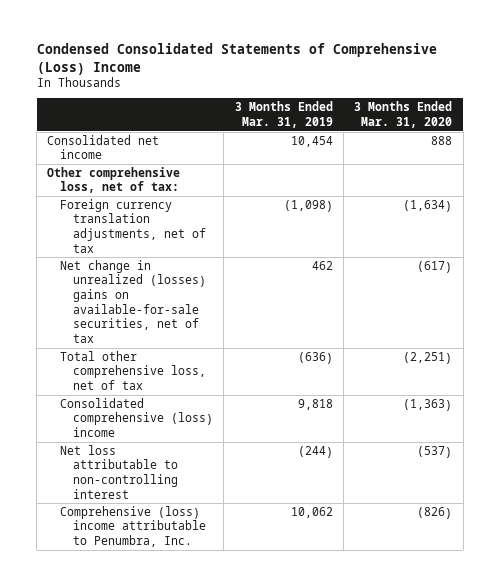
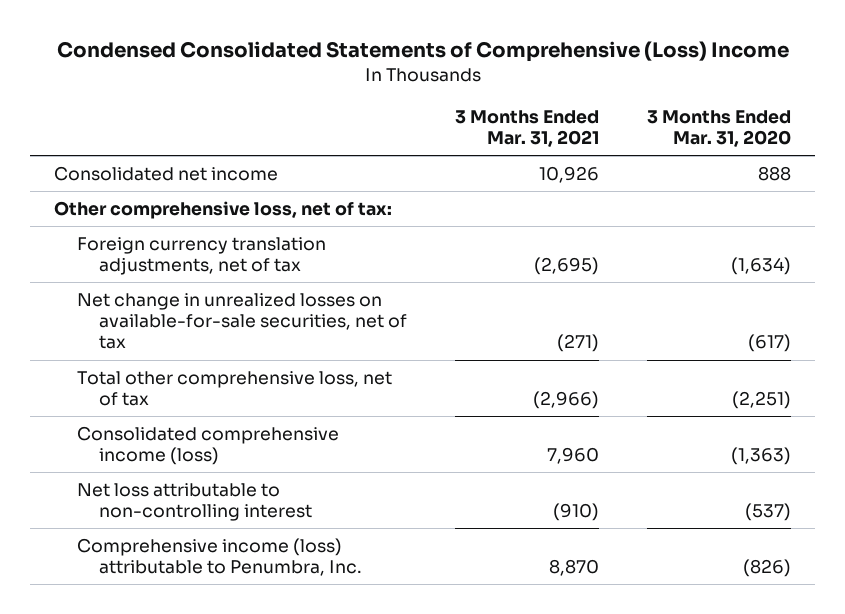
[234,101,333,128] 3 Months Ended Mar. 31, 2019 -> none
none -> [455,109,600,147] 3 Months Ended Mar. 31, 2021
[60,259,207,344] Net change in unrealized (losses) gains on available-for-sale securities, net of tax -> [76,292,408,350] Net change in unrealized losses on available-for-sale securities, net of tax
[60,397,214,438] Consolidated comprehensive (loss) income -> [76,425,339,466] Consolidated comprehensive income (loss)
[60,505,207,548] Comprehensive (loss) income attributable to Penumbra, Inc. -> [76,537,363,577] Comprehensive income (loss) attributable to Penumbra, Inc.

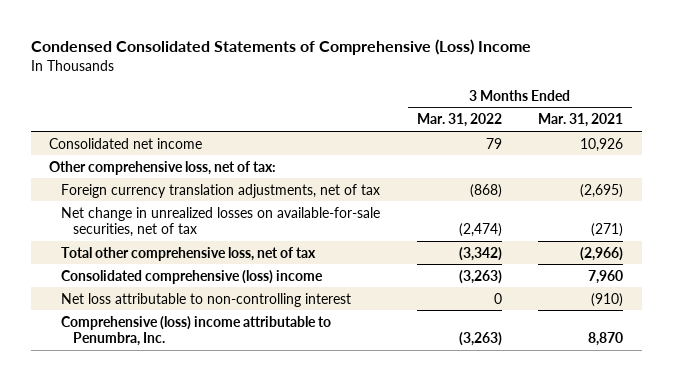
[647,109,792,147] 3 Months Ended Mar. 31, 2020 -> none
none -> [416,113,502,128] Mar. 31, 2022
[76,425,339,466] Consolidated comprehensive income (loss) -> [61,269,324,284] Consolidated comprehensive (loss) income
[76,537,363,577] Comprehensive income (loss) attributable to Penumbra, Inc. -> [61,315,332,347] Comprehensive (loss) income attributable to Penumbra, Inc.

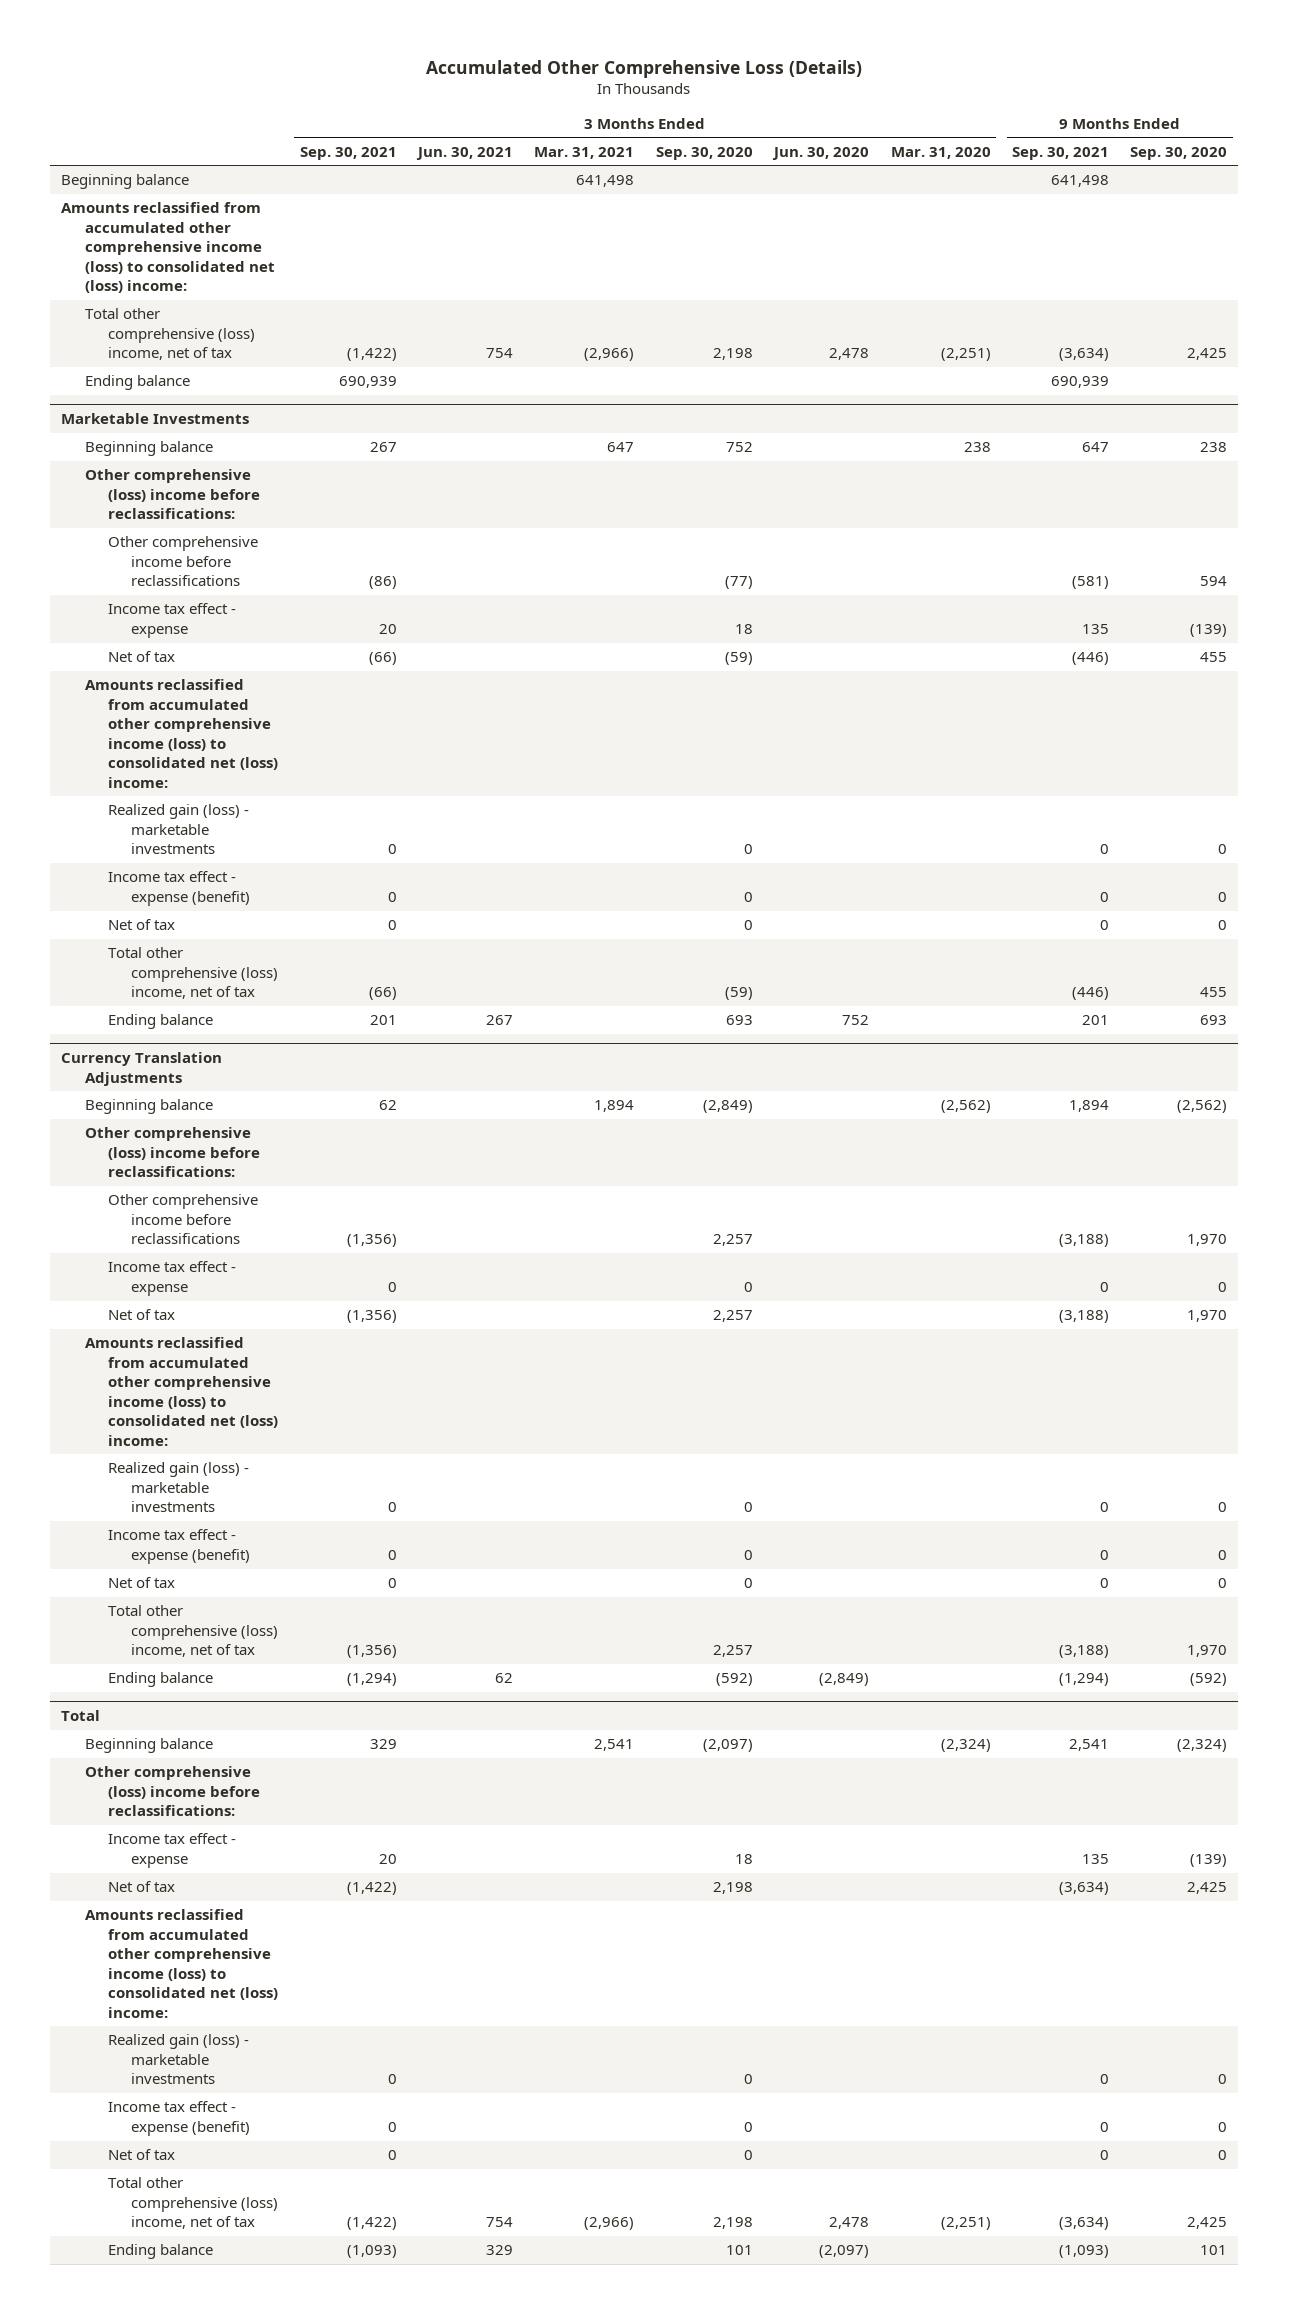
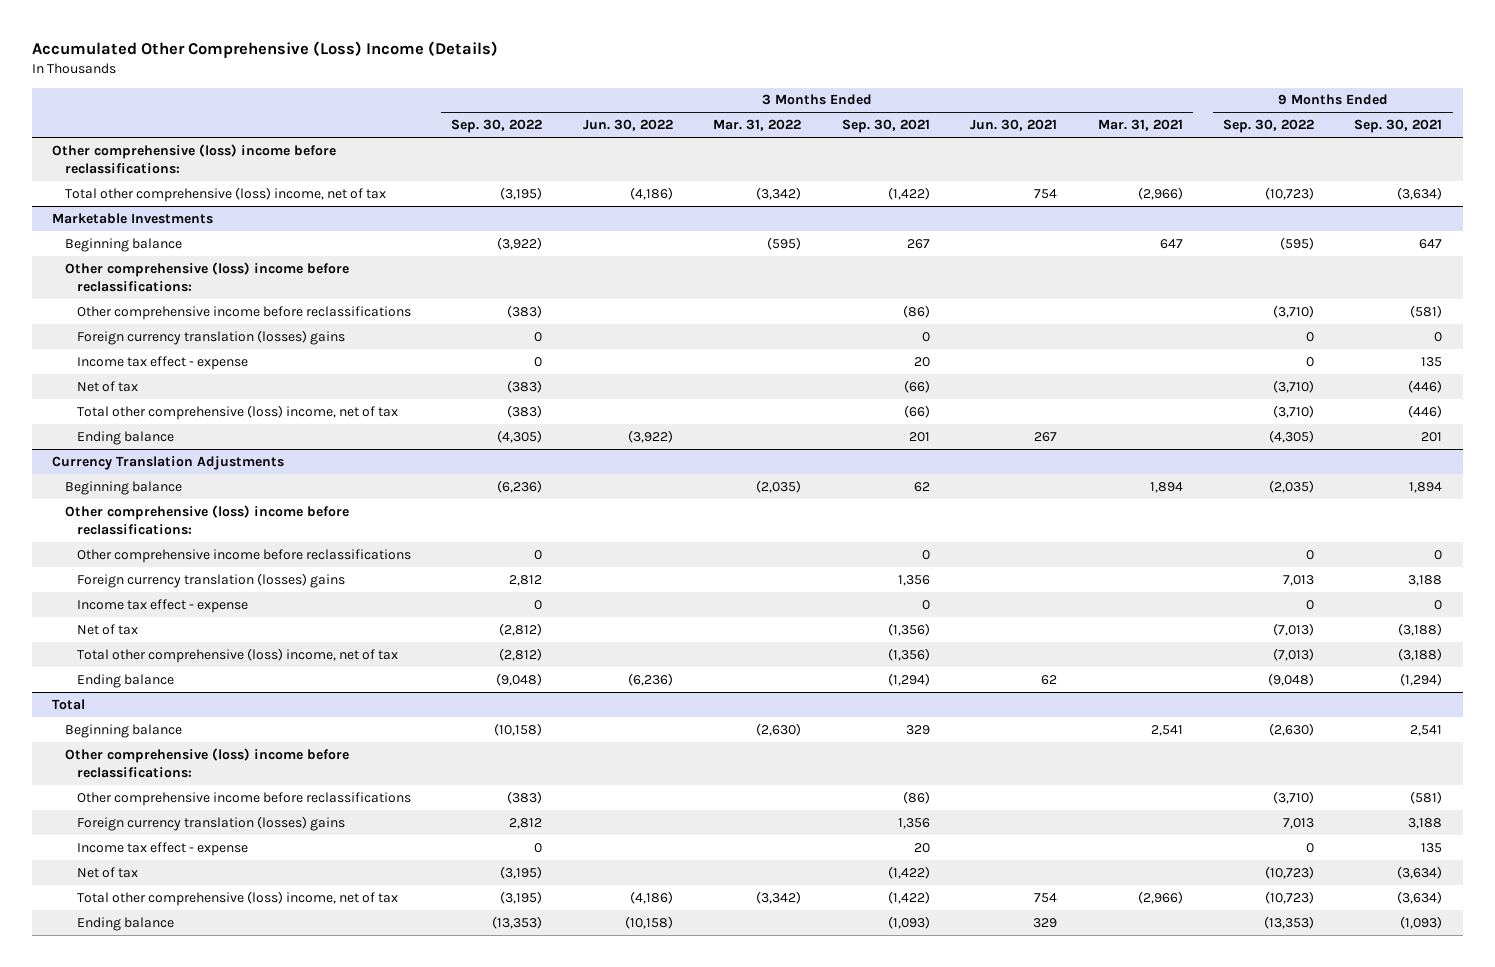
[426,59,863,78] Accumulated Other Comprehensive Loss (Details) -> [31,41,498,59] Accumulated Other Comprehensive (Loss) Income (Details)
[655,146,753,160] Sep. 30, 2020 -> none
[772,146,870,160] Jun. 30, 2020 -> none
[890,146,991,159] Mar. 31, 2020 -> none
[1130,146,1228,160] Sep. 30, 2020 -> none
none -> [451,119,543,134] Sep. 30, 2022
none -> [582,119,673,132] Jun. 30, 2022
none -> [713,119,802,132] Mar. 31, 2022
none -> [1222,119,1314,134] Sep. 30, 2022
[61,174,190,190] Beginning balance -> none
[61,202,275,294] Amounts reclassified from accumulated other comprehensive income (loss) to consolidated net (loss) income: -> none
none -> [52,143,337,174] Other comprehensive (loss) income before reclassifications:
[84,375,190,391] Ending balance -> none
none -> [76,329,345,345] Foreign currency translation (losses) gains
[84,679,278,788] Amounts reclassified from accumulated other comprehensive income (loss) to consolidated net (loss) income: -> none
[107,804,249,855] Realized gain (loss) - marketable investments -> none
[107,871,251,906] Income tax effect - expense (benefit) -> none
[107,919,175,931] Net of tax -> none
[346,1234,397,1248] (1,356) -> [921,549,930,560] 0
[1059,1234,1110,1248] (3,188) -> [1434,549,1443,560] 0
none -> [76,572,345,588] Foreign currency translation (losses) gains
[84,1337,278,1446] Amounts reclassified from accumulated other comprehensive income (loss) to consolidated net (loss) income: -> none
[107,1462,249,1513] Realized gain (loss) - marketable investments -> none
[107,1529,251,1564] Income tax effect - expense (benefit) -> none
[107,1577,175,1589] Net of tax -> none
none -> [76,791,411,806] Other comprehensive income before reclassifications
none -> [76,815,345,831] Foreign currency translation (losses) gains
[84,1909,278,2018] Amounts reclassified from accumulated other comprehensive income (loss) to consolidated net (loss) income: -> none
[107,2034,249,2085] Realized gain (loss) - marketable investments -> none
[107,2101,251,2136] Income tax effect - expense (benefit) -> none
[107,2149,175,2161] Net of tax -> none

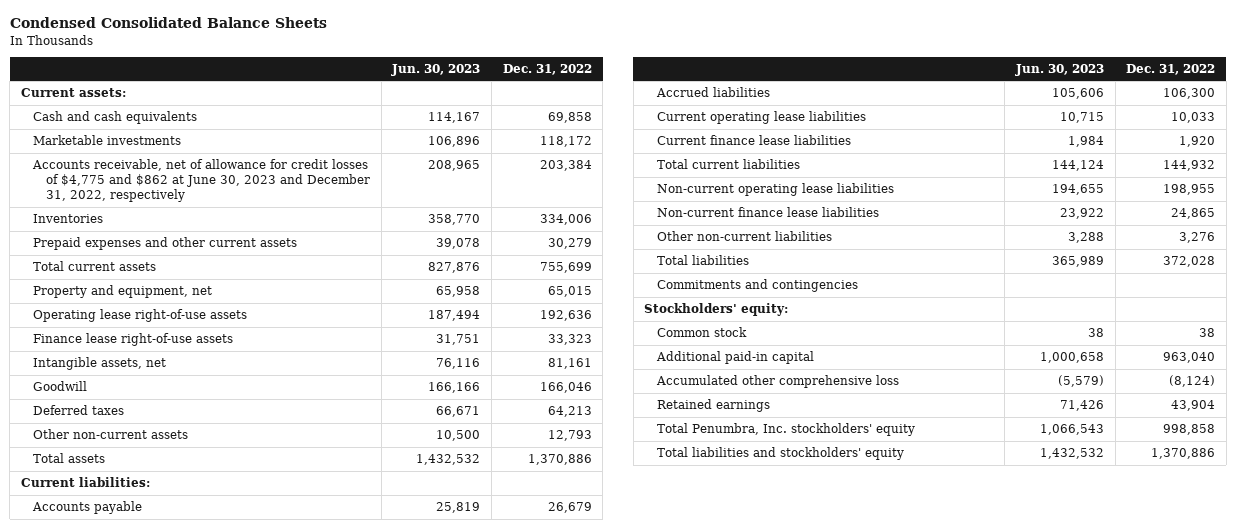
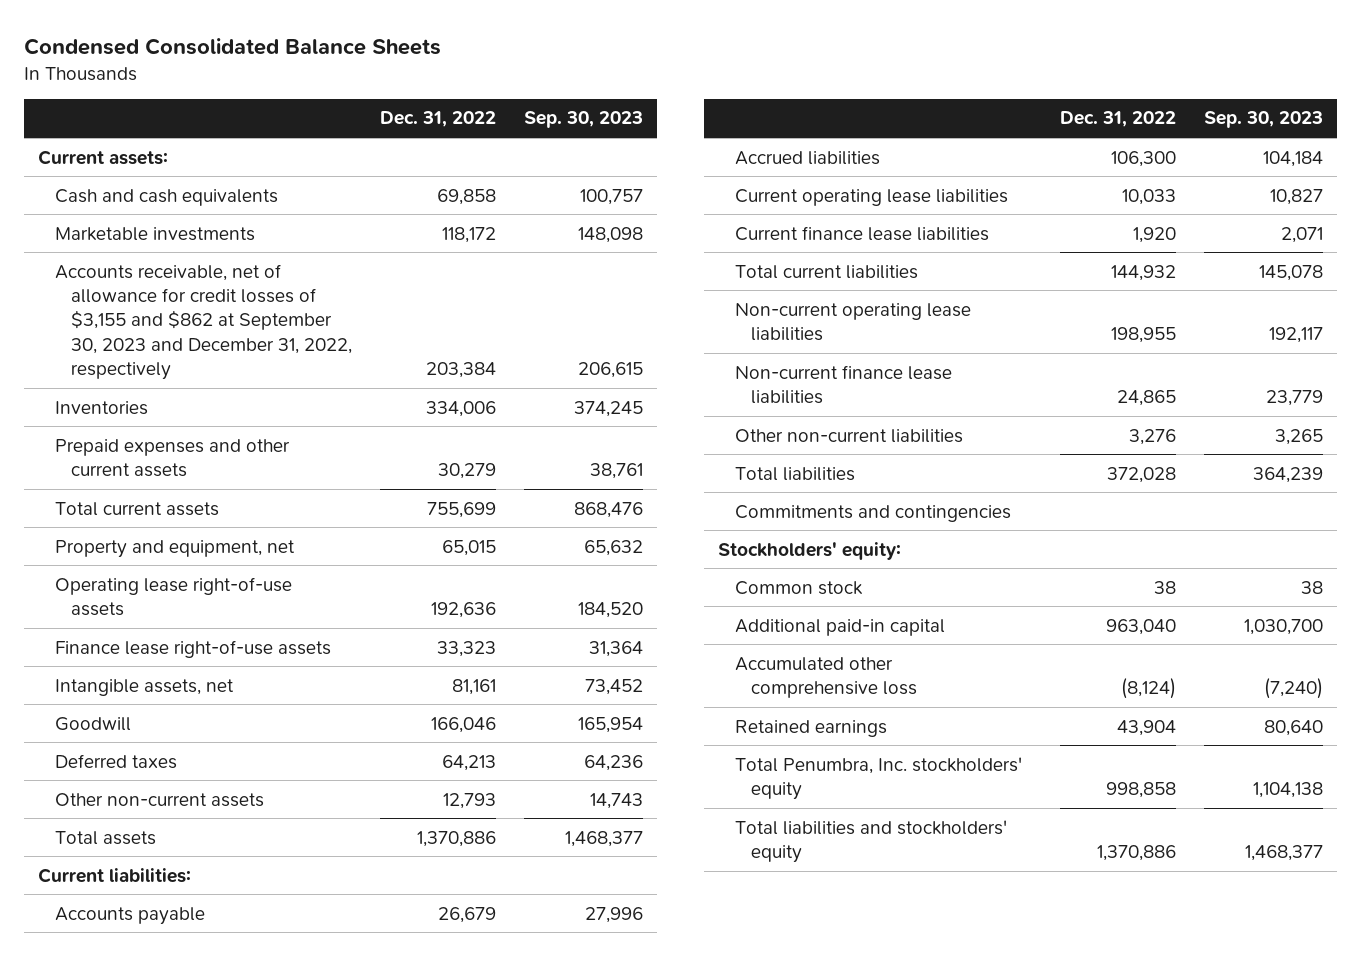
[391,63,481,76] Jun. 30, 2023 -> none
none -> [523,111,643,129] Sep. 30, 2023
[32,159,371,203] Accounts receivable, net of allowance for credit losses of $4,775 and $862 at June 30, 2023 and December 31, 2022, respectively -> [54,263,353,381] Accounts receivable, net of allowance for credit losses of $3,155 and $862 at September 30, 2023 and December 31, 2022, respectively

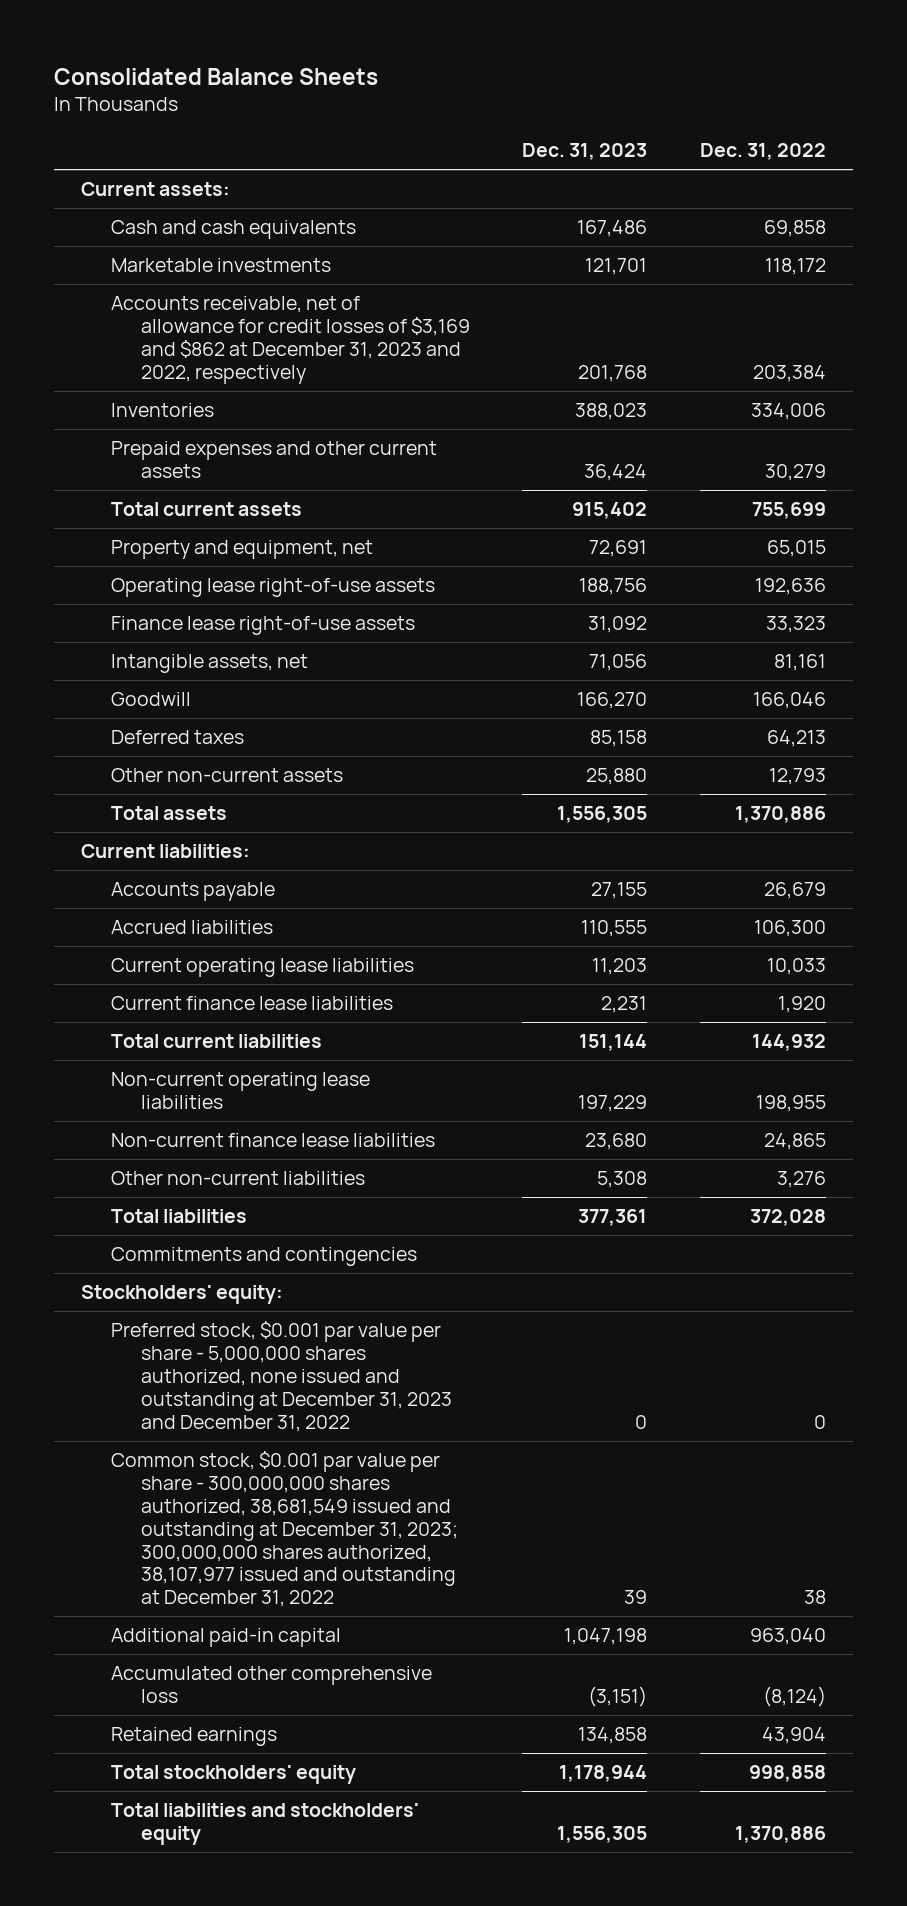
[24,37,442,55] Condensed Consolidated Balance Sheets -> [54,67,379,85] Consolidated Balance Sheets
[523,111,643,129] Sep. 30, 2023 -> none
none -> [522,143,648,161] Dec. 31, 2023
[54,263,353,381] Accounts receivable, net of allowance for credit losses of $3,155 and $862 at September 30, 2023 and December 31, 2022, respectively -> [110,296,470,384] Accounts receivable, net of allowance for credit losses of $3,169 and $862 at December 31, 2023 and 2022, respectively
none -> [110,1321,452,1432] Preferred stock, $0.001 par value per share - 5,000,000 shares authorized, none issued and outstanding at December 31, 2023 and December 31, 2022
[734,580,863,595] Common stock -> [110,1451,458,1608] Common stock, $0.001 par value per share - 300,000,000 shares authorized, 38,681,549 issued and outstanding at December 31, 2023; 300,000,000 shares authorized, 38,107,977 issued and outstanding at December 31, 2022
[734,756,1022,801] Total Penumbra, Inc. stockholders' equity -> [110,1765,356,1785] Total stockholders' equity

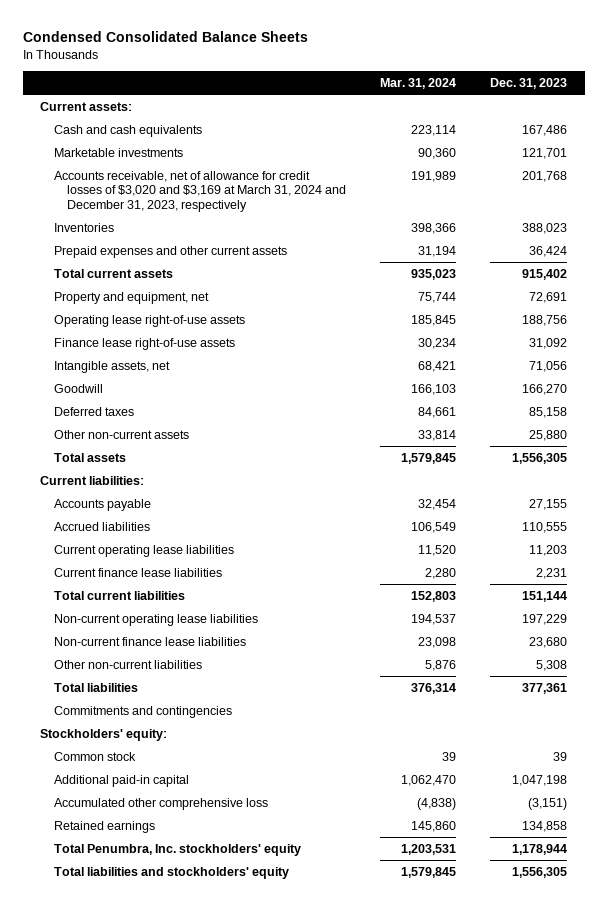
[54,67,379,85] Consolidated Balance Sheets -> [23,31,309,43] Condensed Consolidated Balance Sheets
[700,143,827,161] Dec. 31, 2022 -> none
none -> [380,78,457,90] Mar. 31, 2024
[110,296,470,384] Accounts receivable, net of allowance for credit losses of $3,169 and $862 at December 31, 2023 and 2022, respectively -> [53,170,347,212] Accounts receivable, net of allowance for credit losses of $3,020 and $3,169 at March 31, 2024 and December 31, 2023, respectively
[110,1321,452,1432] Preferred stock, $0.001 par value per share - 5,000,000 shares authorized, none issued and outstanding at December 31, 2023 and December 31, 2022 -> none
[110,1451,458,1608] Common stock, $0.001 par value per share - 300,000,000 shares authorized, 38,681,549 issued and outstanding at December 31, 2023; 300,000,000 shares authorized, 38,107,977 issued and outstanding at December 31, 2022 -> [53,751,136,761] Common stock
[110,1765,356,1785] Total stockholders' equity -> [53,843,301,856] Total Penumbra, Inc. stockholders' equity

